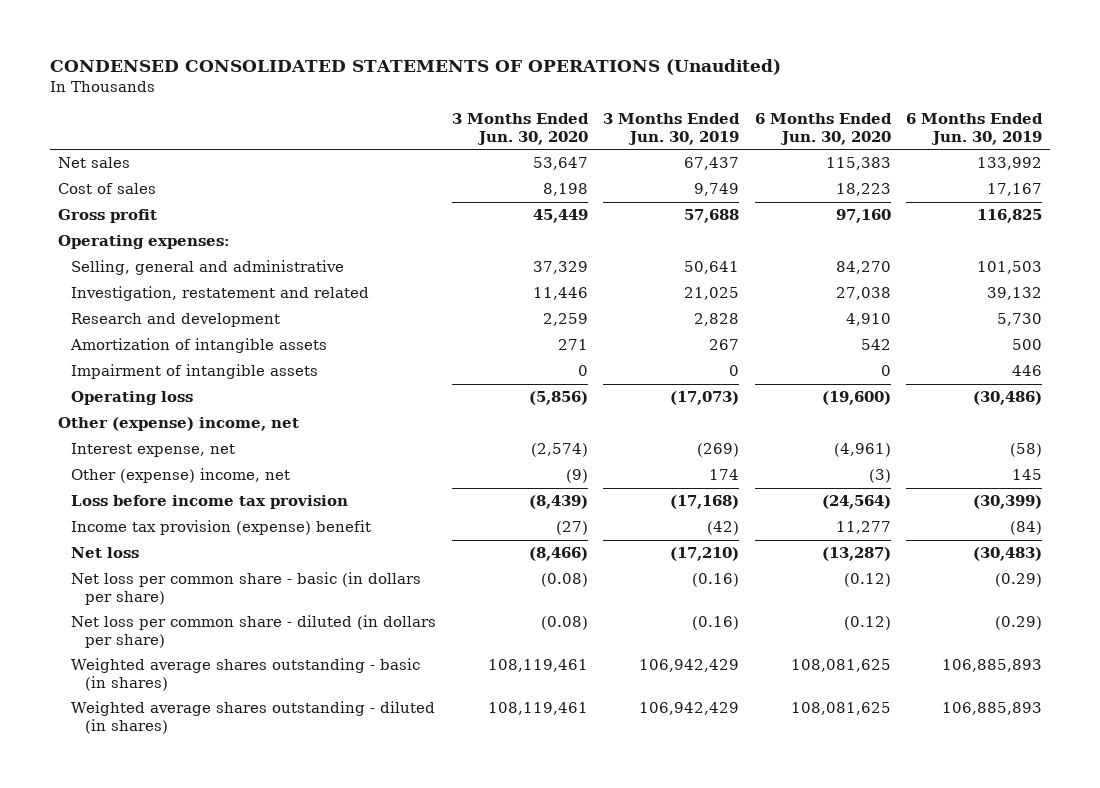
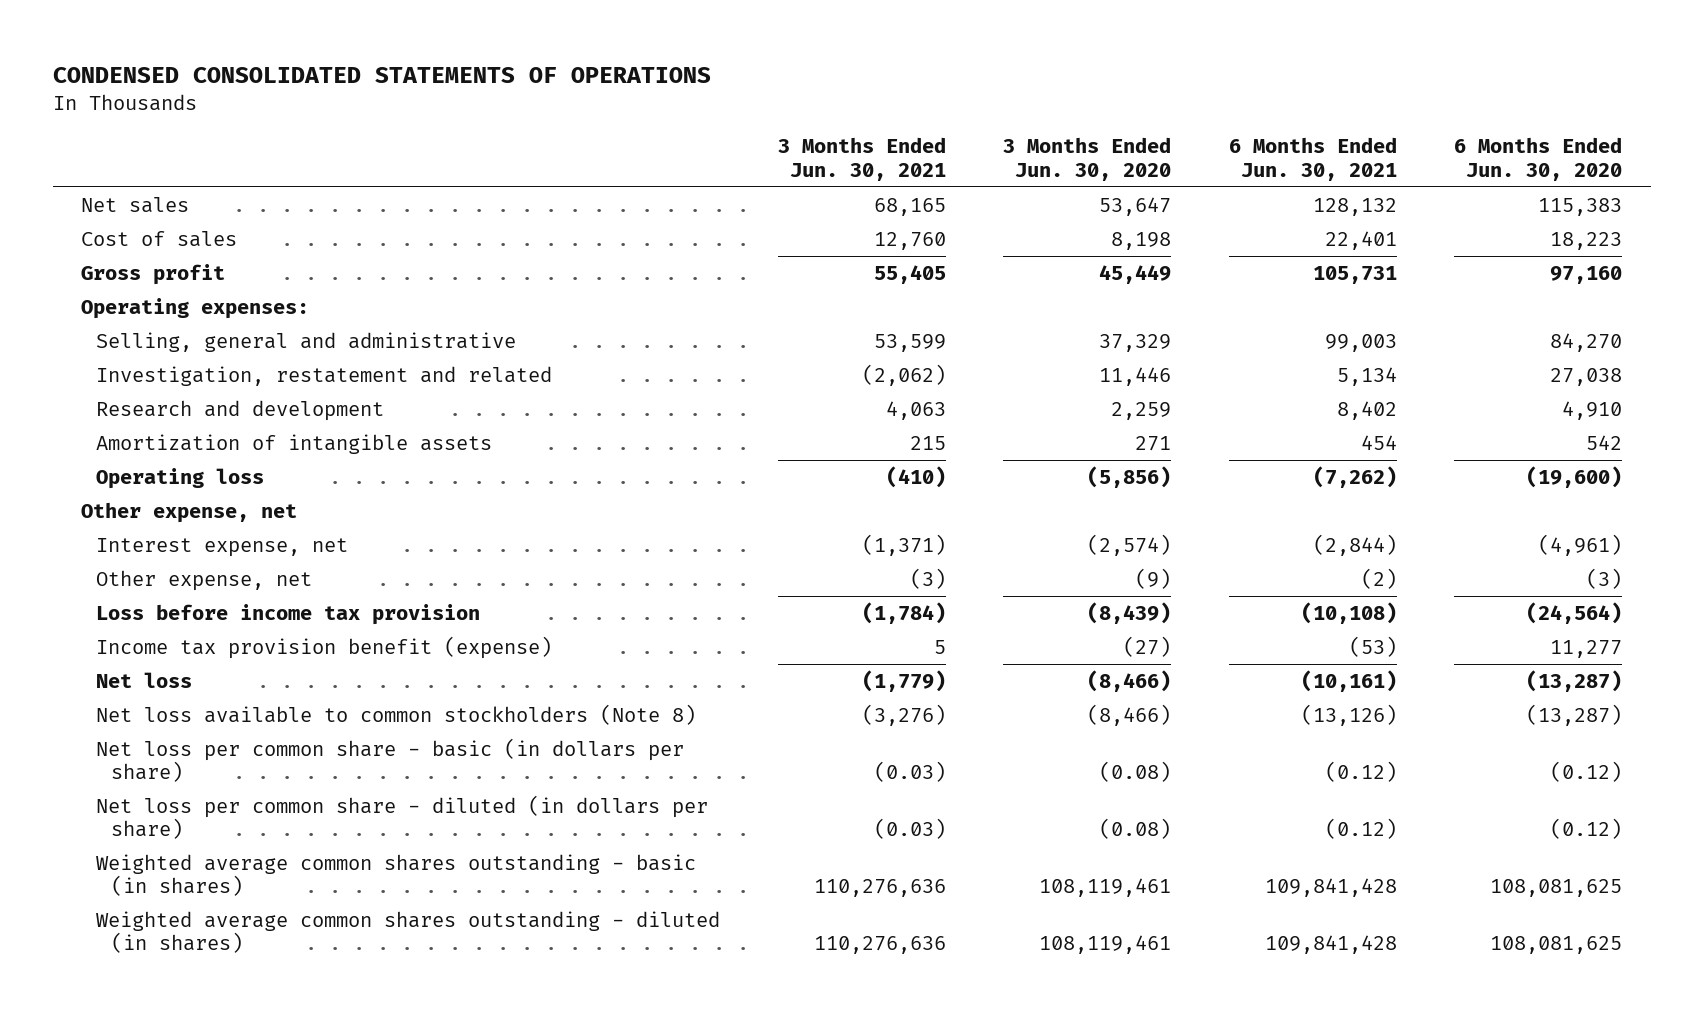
[49,59,781,76] CONDENSED CONSOLIDATED STATEMENTS OF OPERATIONS (Unaudited) -> [52,67,711,84] CONDENSED CONSOLIDATED STATEMENTS OF OPERATIONS
[603,113,741,145] 3 Months Ended Jun. 30, 2019 -> none
[906,113,1044,145] 6 Months Ended Jun. 30, 2019 -> none
none -> [777,137,946,182] 3 Months Ended Jun. 30, 2021
none -> [1228,137,1397,182] 6 Months Ended Jun. 30, 2021
[71,364,319,380] Impairment of intangible assets -> none
[57,417,299,432] Other (expense) income, net -> [81,501,298,523] Other expense, net
[71,468,291,484] Other (expense) income, net -> [96,569,313,591] Other expense, net
[71,520,372,536] Income tax provision (expense) benefit -> [96,635,553,659] Income tax provision benefit (expense)
none -> [96,703,697,725] Net loss available to common stockholders (Note 8)
[71,658,421,691] Weighted average shares outstanding - basic (in shares) -> [96,853,697,897] Weighted average common shares outstanding - basic (in shares)
[71,701,436,734] Weighted average shares outstanding - diluted (in shares) -> [96,910,721,954] Weighted average common shares outstanding - diluted (in shares)

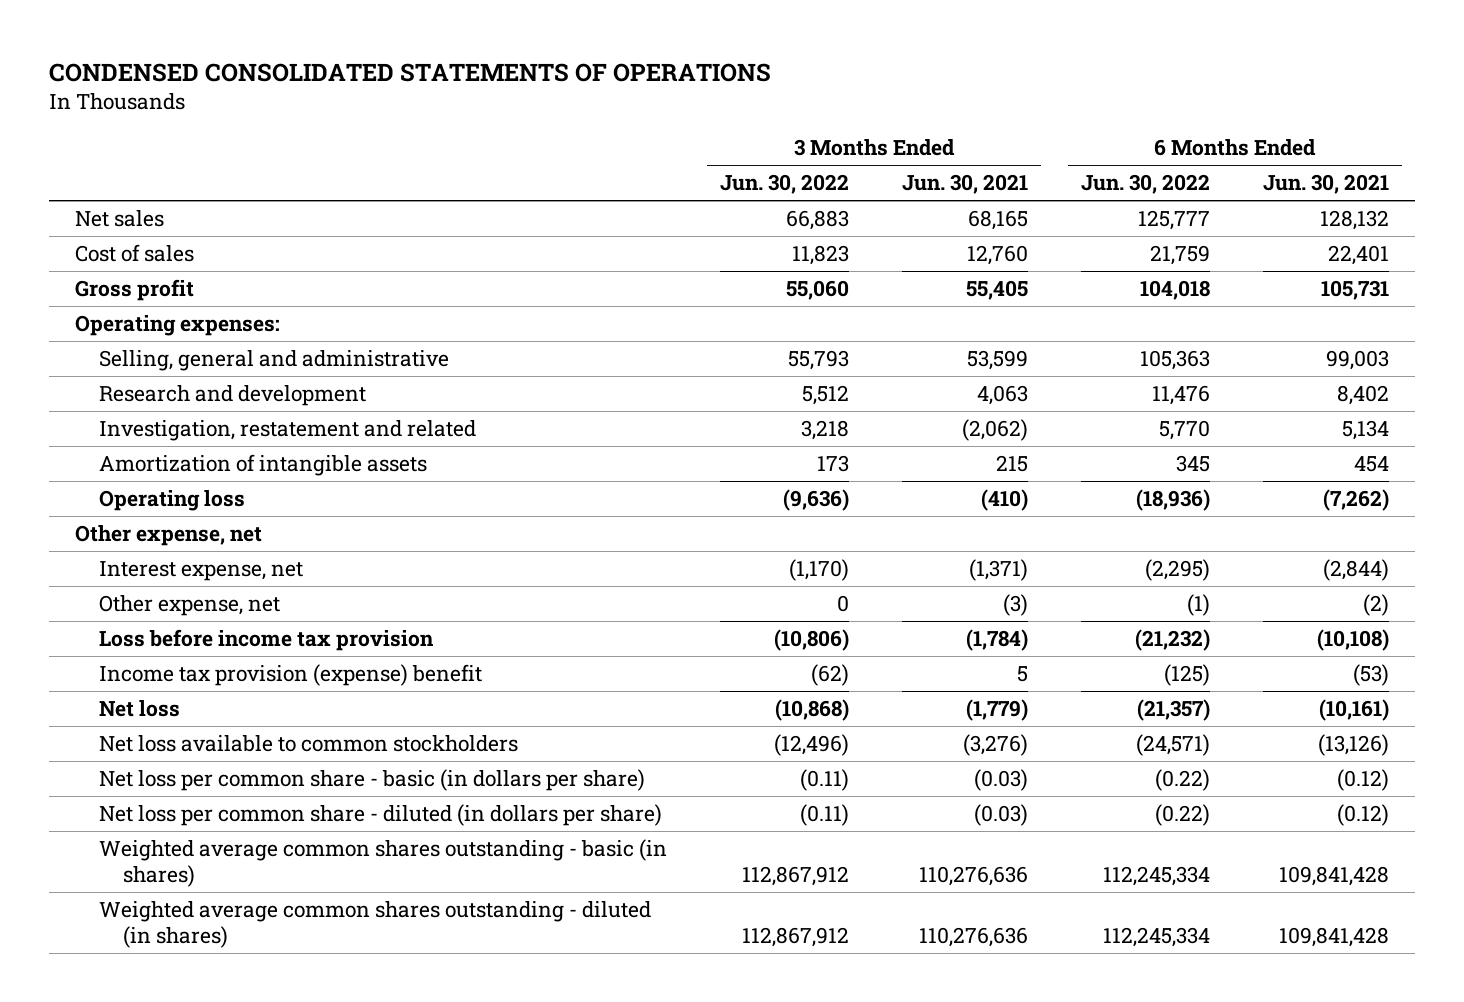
[1003,137,1172,182] 3 Months Ended Jun. 30, 2020 -> none
[1454,137,1623,182] 6 Months Ended Jun. 30, 2020 -> none
none -> [720,174,850,195] Jun. 30, 2022
none -> [1080,174,1210,195] Jun. 30, 2022
[96,365,553,386] Investigation, restatement and related -> [99,419,477,441] Investigation, restatement and related
[96,635,553,659] Income tax provision benefit (expense) -> [99,663,483,686] Income tax provision (expense) benefit
[96,703,697,725] Net loss available to common stockholders (Note 8) -> [99,734,519,752] Net loss available to common stockholders

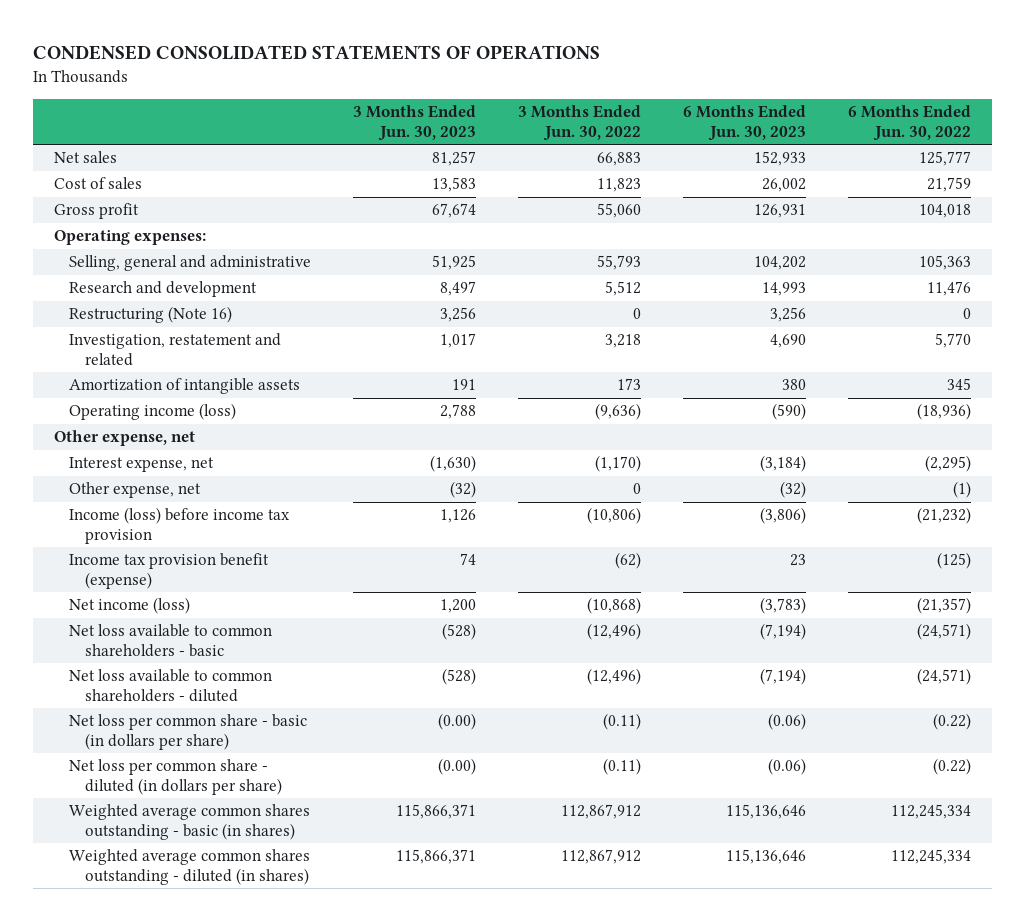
[901,174,1028,195] Jun. 30, 2021 -> none
[1262,174,1389,195] Jun. 30, 2021 -> none
none -> [353,105,477,142] 3 Months Ended Jun. 30, 2023
none -> [683,105,807,142] 6 Months Ended Jun. 30, 2023
none -> [69,306,233,324] Restructuring (Note 16)
[99,489,246,511] Operating loss -> [69,403,237,421] Operating income (loss)
[99,628,435,651] Loss before income tax provision -> [69,507,291,545] Income (loss) before income tax provision
[99,663,483,686] Income tax provision (expense) benefit -> [69,553,270,590] Income tax provision benefit (expense)
[99,699,181,717] Net loss -> [69,597,191,615] Net income (loss)
[99,734,519,752] Net loss available to common stockholders -> [69,624,273,658] Net loss available to common shareholders - basic
none -> [69,669,273,703] Net loss available to common shareholders - diluted

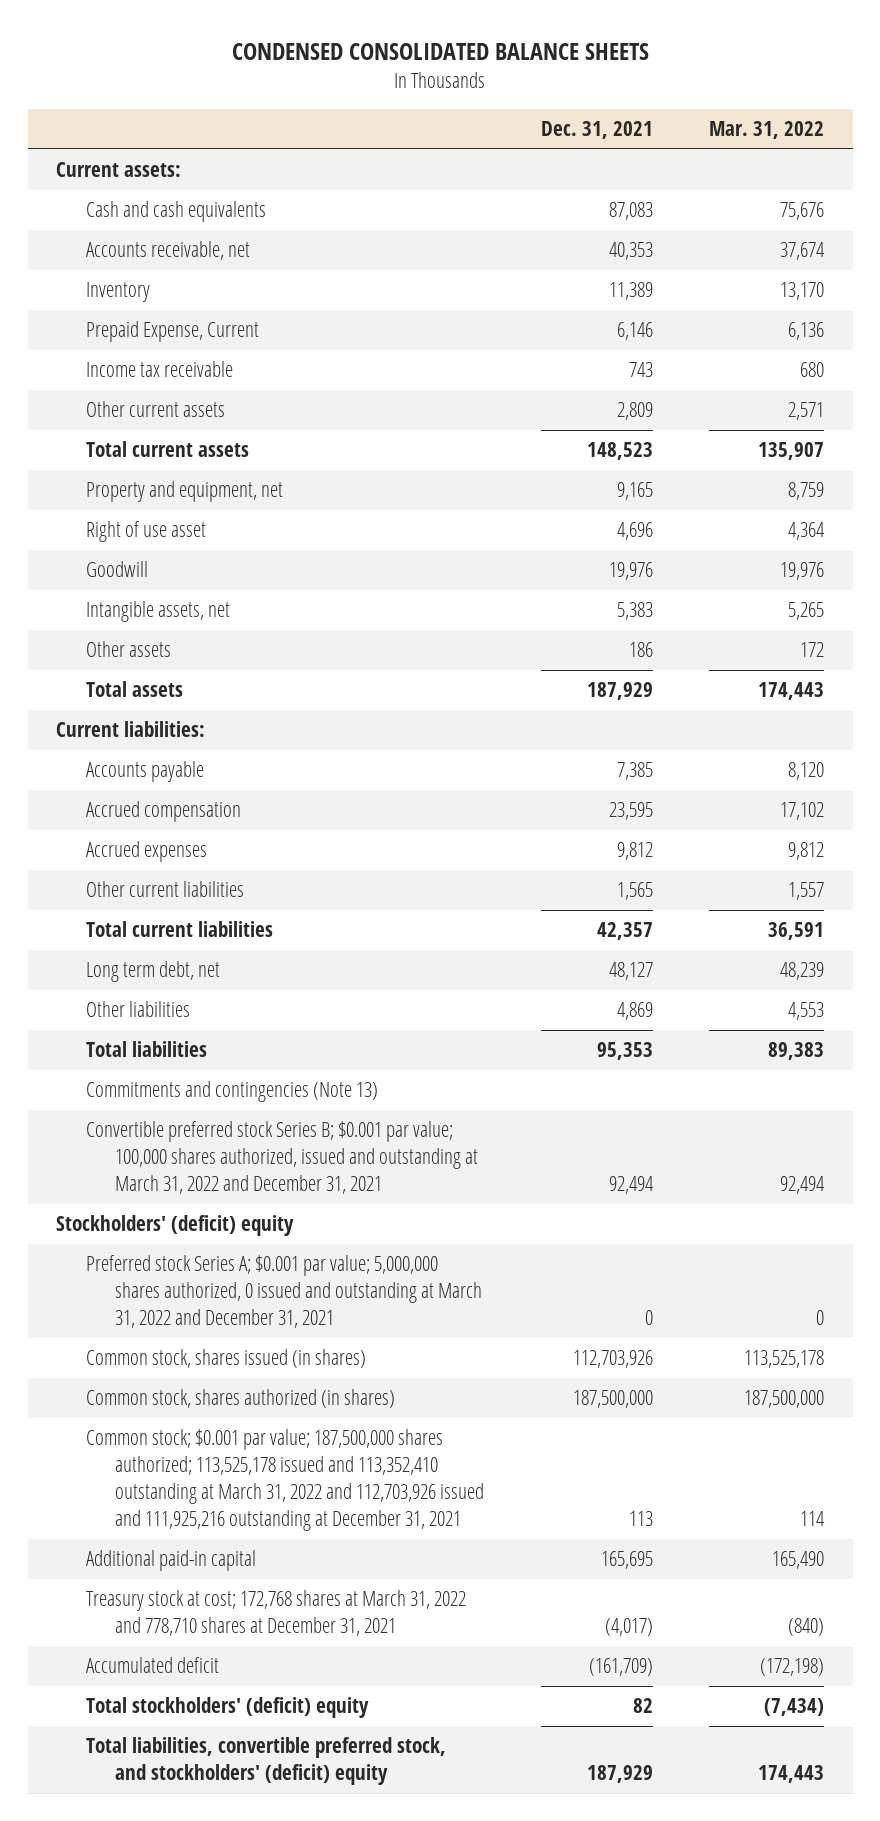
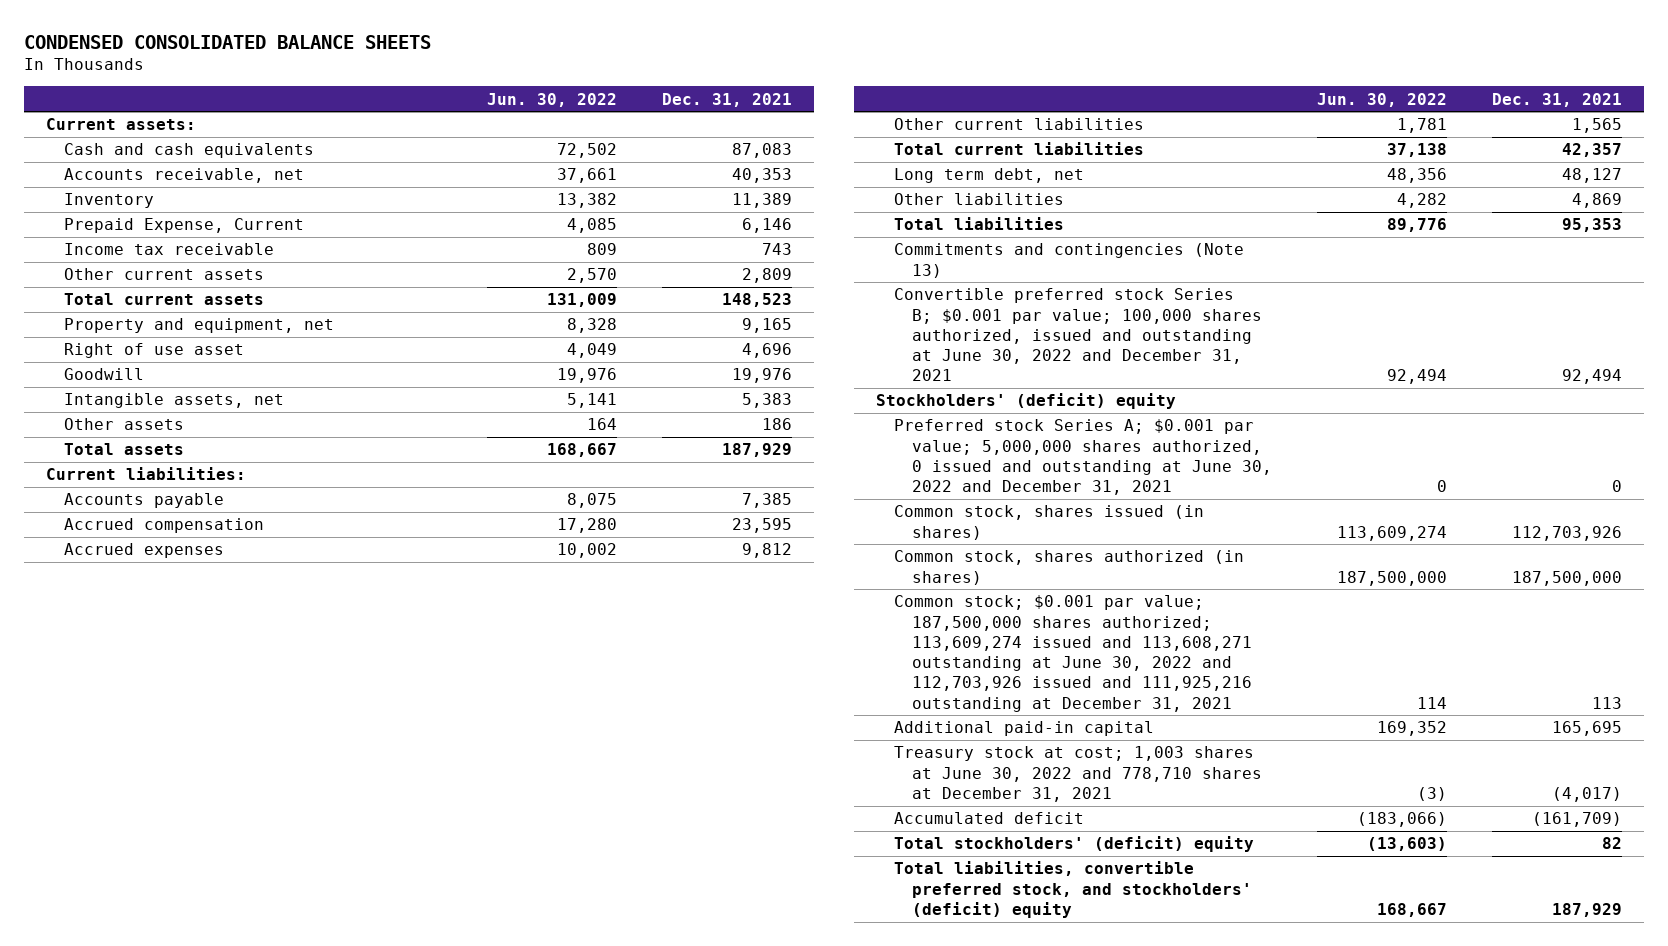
[709,120,825,139] Mar. 31, 2022 -> none
none -> [487,92,618,107] Jun. 30, 2022
[85,1121,478,1195] Convertible preferred stock Series B; $0.001 par value; 100,000 shares authorized, issued and outstanding at March 31, 2022 and December 31, 2021 -> [894,288,1263,382] Convertible preferred stock Series B; $0.001 par value; 100,000 shares authorized, issued and outstanding at June 30, 2022 and December 31, 2021
[85,1255,482,1329] Preferred stock Series A; $0.001 par value; 5,000,000 shares authorized, 0 issued and outstanding at March 31, 2022 and December 31, 2021 -> [894,419,1273,496] Preferred stock Series A; $0.001 par value; 5,000,000 shares authorized, 0 issued and outstanding at June 30, 2022 and December 31, 2021
[85,1429,484,1531] Common stock; $0.001 par value; 187,500,000 shares authorized; 113,525,178 issued and 113,352,410 outstanding at March 31, 2022 and 112,703,926 issued and 111,925,216 outstanding at December 31, 2021 -> [894,595,1253,712] Common stock; $0.001 par value; 187,500,000 shares authorized; 113,609,274 issued and 113,608,271 outstanding at June 30, 2022 and 112,703,926 issued and 111,925,216 outstanding at December 31, 2021
[85,1590,466,1637] Treasury stock at cost; 172,768 shares at March 31, 2022 and 778,710 shares at December 31, 2021 -> [894,746,1263,802] Treasury stock at cost; 1,003 shares at June 30, 2022 and 778,710 shares at December 31, 2021

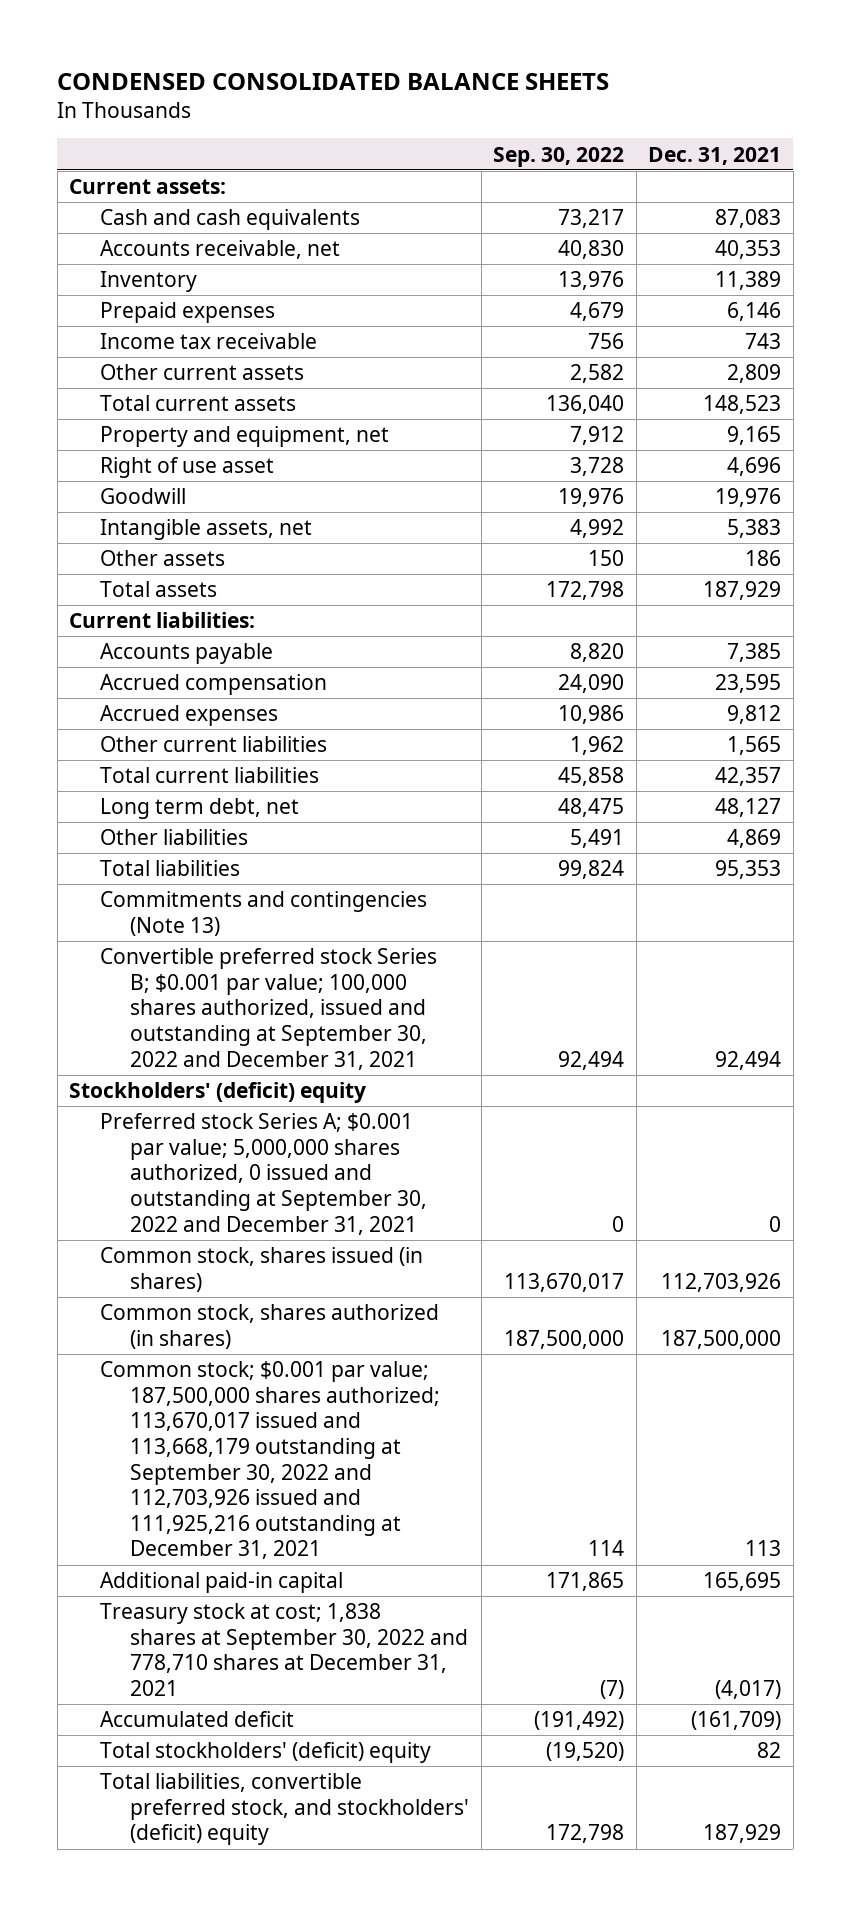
[487,92,618,107] Jun. 30, 2022 -> none
none -> [493,146,625,167] Sep. 30, 2022
[64,218,305,234] Prepaid Expense, Current -> [99,302,275,324] Prepaid expenses
[894,288,1263,382] Convertible preferred stock Series B; $0.001 par value; 100,000 shares authorized, issued and outstanding at June 30, 2022 and December 31, 2021 -> [99,948,437,1070] Convertible preferred stock Series B; $0.001 par value; 100,000 shares authorized, issued and outstanding at September 30, 2022 and December 31, 2021
[894,419,1273,496] Preferred stock Series A; $0.001 par value; 5,000,000 shares authorized, 0 issued and outstanding at June 30, 2022 and December 31, 2021 -> [99,1113,428,1235] Preferred stock Series A; $0.001 par value; 5,000,000 shares authorized, 0 issued and outstanding at September 30, 2022 and December 31, 2021
[894,595,1253,712] Common stock; $0.001 par value; 187,500,000 shares authorized; 113,609,274 issued and 113,608,271 outstanding at June 30, 2022 and 112,703,926 issued and 111,925,216 outstanding at December 31, 2021 -> [99,1361,441,1560] Common stock; $0.001 par value; 187,500,000 shares authorized; 113,670,017 issued and 113,668,179 outstanding at September 30, 2022 and 112,703,926 issued and 111,925,216 outstanding at December 31, 2021
[894,746,1263,802] Treasury stock at cost; 1,003 shares at June 30, 2022 and 778,710 shares at December 31, 2021 -> [99,1603,469,1696] Treasury stock at cost; 1,838 shares at September 30, 2022 and 778,710 shares at December 31, 2021

